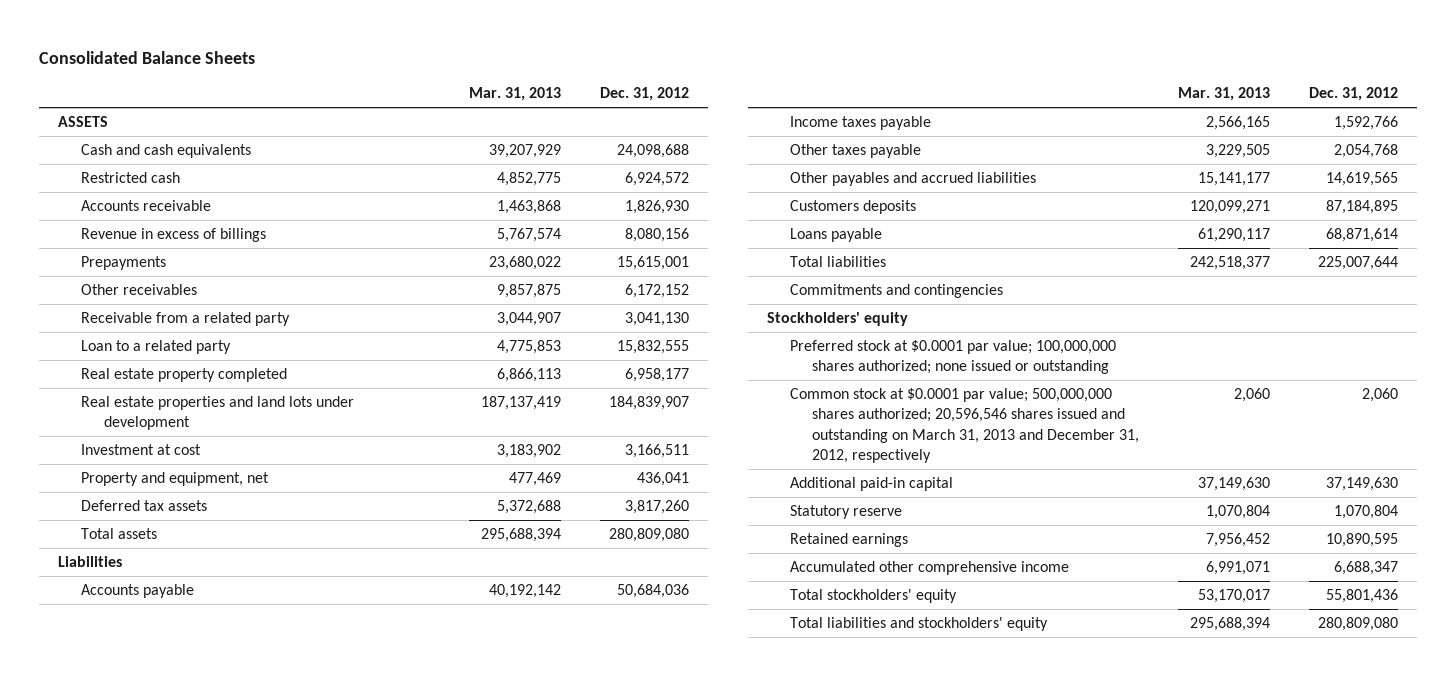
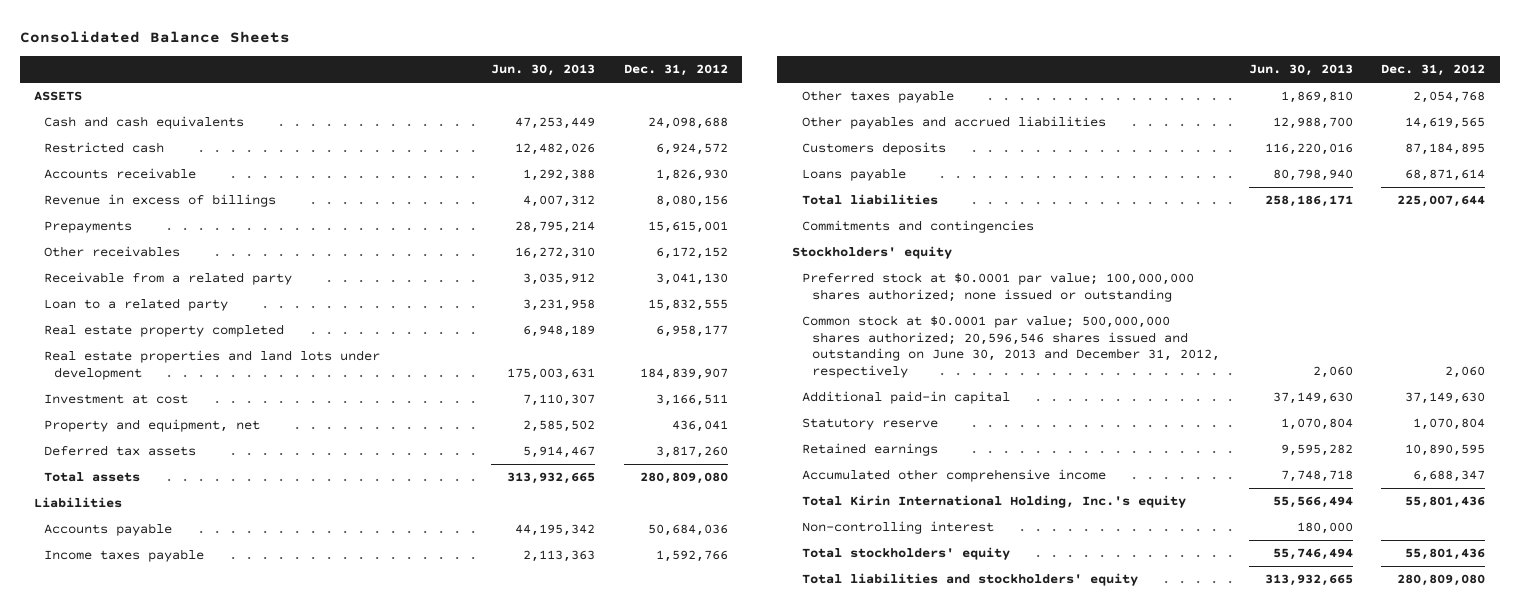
[469,87,562,102] Mar. 31, 2013 -> none
none -> [491,64,596,77] Jun. 30, 2013
[789,388,1140,464] Common stock at $0.0001 par value; 500,000,000 shares authorized; 20,596,546 shares issued and outstanding on March 31, 2013 and December 31, 2012, respectively -> [801,315,1220,378] Common stock at $0.0001 par value; 500,000,000 shares authorized; 20,596,546 shares issued and outstanding on June 30, 2013 and December 31, 2012, respectively
none -> [801,495,1186,509] Total Kirin International Holding, Inc.'s equity
none -> [801,521,994,535] Non-controlling interest

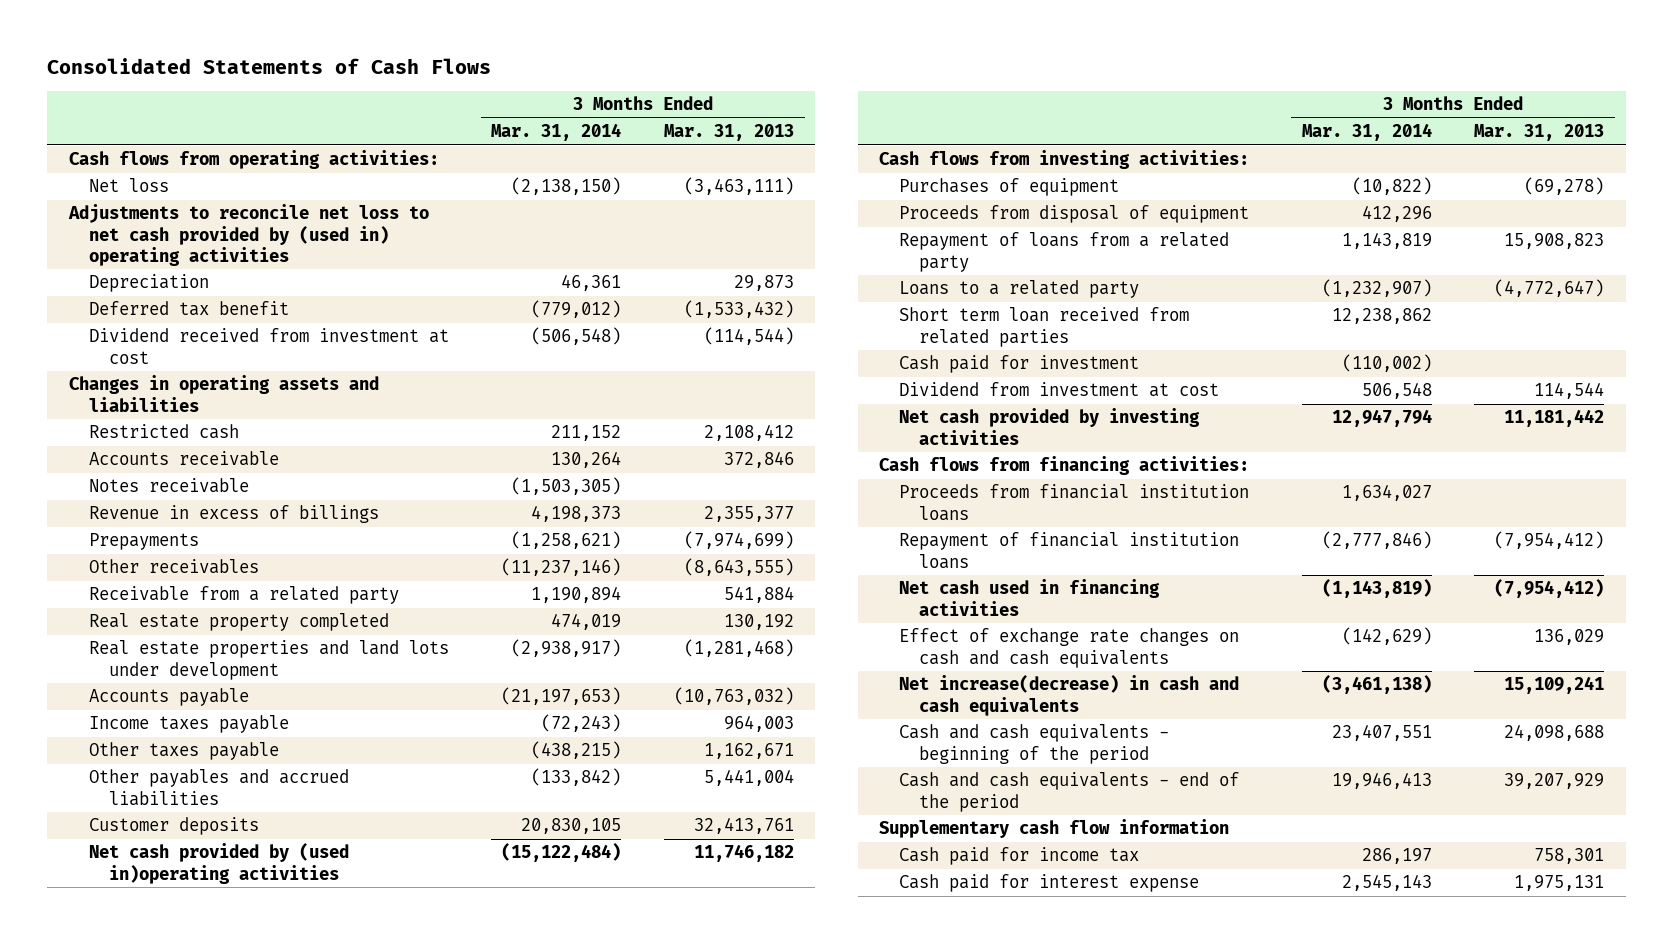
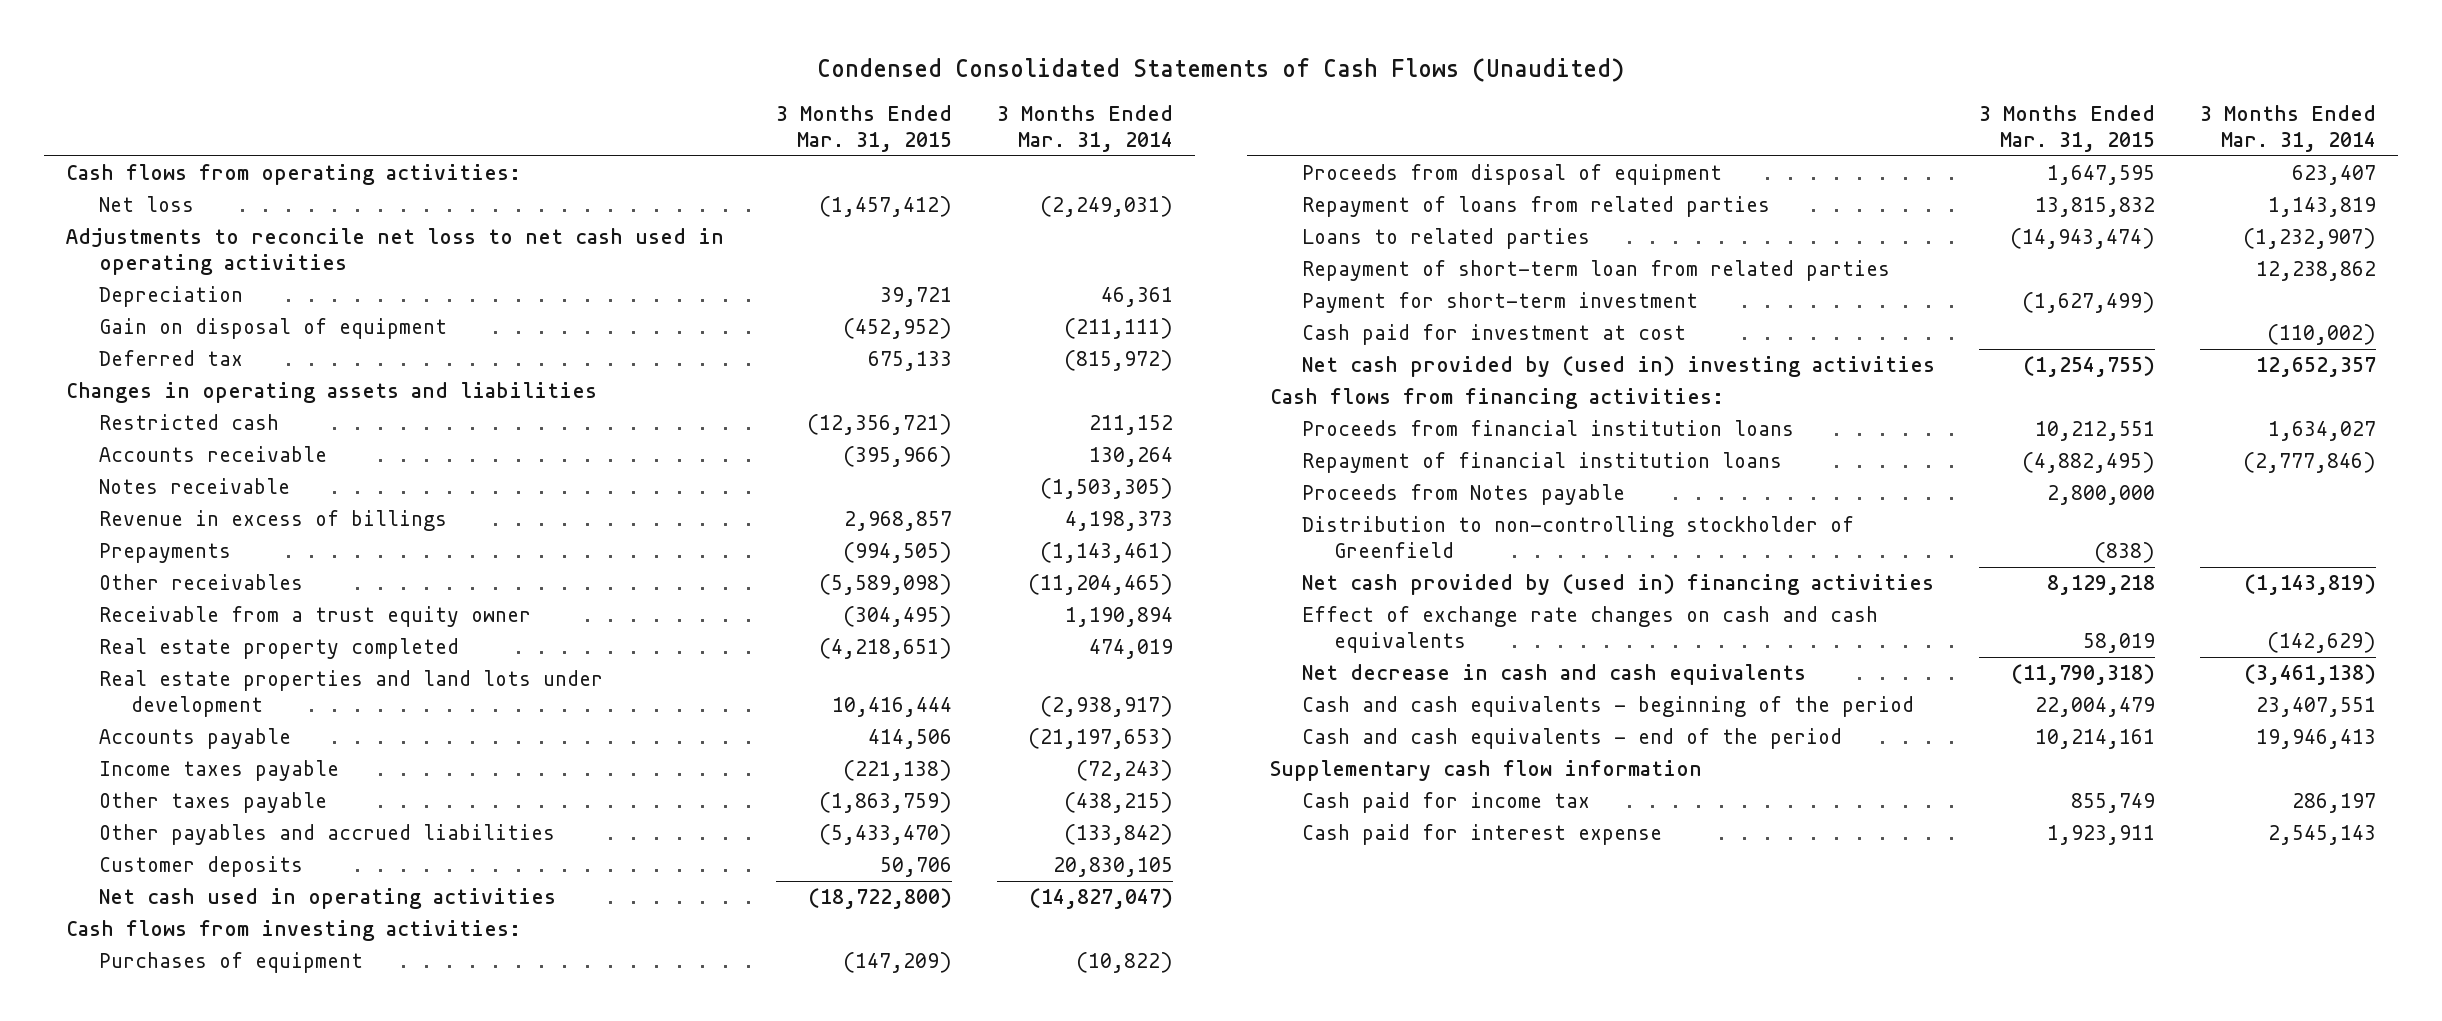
[47,57,492,74] Consolidated Statements of Cash Flows -> [817,57,1625,82] Condensed Consolidated Statements of Cash Flows (Unaudited)
[663,124,794,142] Mar. 31, 2013 -> none
none -> [776,104,953,152] 3 Months Ended Mar. 31, 2015
[511,177,622,196] (2,138,150) -> [1039,196,1173,218] (2,249,031)
[67,204,429,266] Adjustments to reconcile net loss to net cash provided by (used in) operating activities -> [66,228,725,276] Adjustments to reconcile net loss to net cash used in operating activities
[88,328,449,364] Dividend received from investment at cost -> none
none -> [98,318,447,340] Gain on disposal of equipment
[88,301,289,317] Deferred tax benefit -> [98,350,243,367] Deferred tax
[531,300,622,319] (779,012) -> [1063,350,1173,372] (815,972)
[511,531,622,550] (1,258,621) -> [1039,542,1173,564] (1,143,461)
[501,558,622,577] (11,237,146) -> [1027,574,1173,596] (11,204,465)
[88,586,399,605] Receivable from a related party -> [98,606,531,628] Receivable from a trust equity owner
[88,843,349,884] Net cash provided by (used in)operating activities -> [98,888,556,910] Net cash used in operating activities
[501,843,622,863] (15,122,484) -> [1028,888,1173,910] (14,827,047)
[899,382,1220,398] Dividend from investment at cost -> none
[1361,205,1432,223] 412,296 -> [2291,165,2376,186] 623,407
[899,232,1230,272] Repayment of loans from a related party -> [1301,196,1770,218] Repayment of loans from related parties
[899,280,1140,299] Loans to a related party -> [1301,228,1590,250] Loans to related parties
[899,307,1190,347] Short term loan received from related parties -> [1301,260,1890,282] Repayment of short-term loan from related parties
none -> [1301,292,1698,314] Payment for short-term investment
[899,355,1140,374] Cash paid for investment -> [1301,324,1686,346] Cash paid for investment at cost
[899,408,1201,445] Net cash provided by investing activities -> [1301,356,1935,378] Net cash provided by (used in) investing activities
[1331,409,1432,428] 12,947,794 -> [2255,357,2376,378] 12,652,357
none -> [1301,484,1625,506] Proceeds from Notes payable
none -> [1301,516,1854,559] Distribution to non-controlling stockholder of Greenfield
[899,579,1161,616] Net cash used in financing activities -> [1301,574,1934,596] Net cash provided by (used in) financing activities
[899,675,1240,716] Net increase(decrease) in cash and cash equivalents -> [1301,664,1806,686] Net decrease in cash and cash equivalents

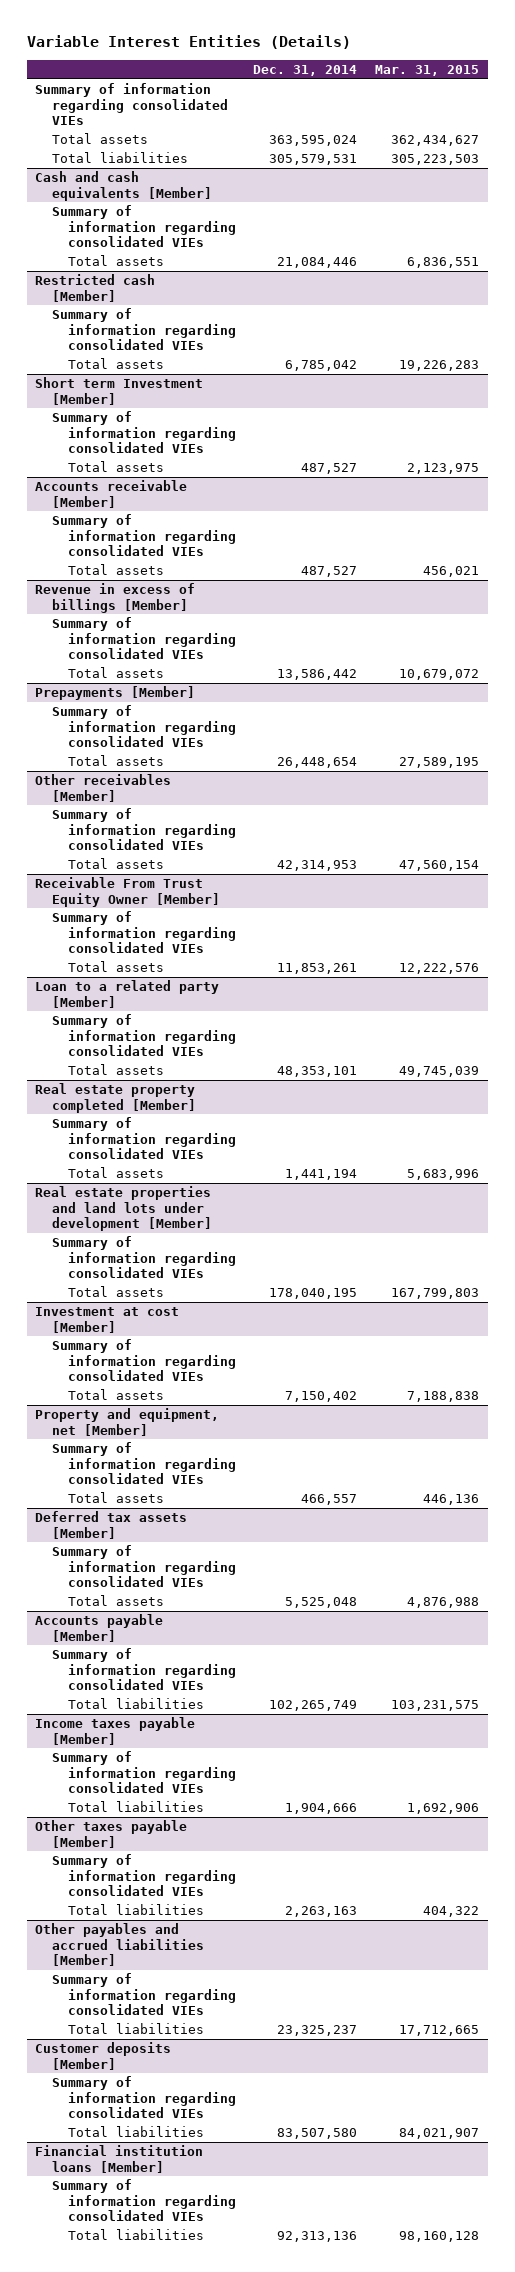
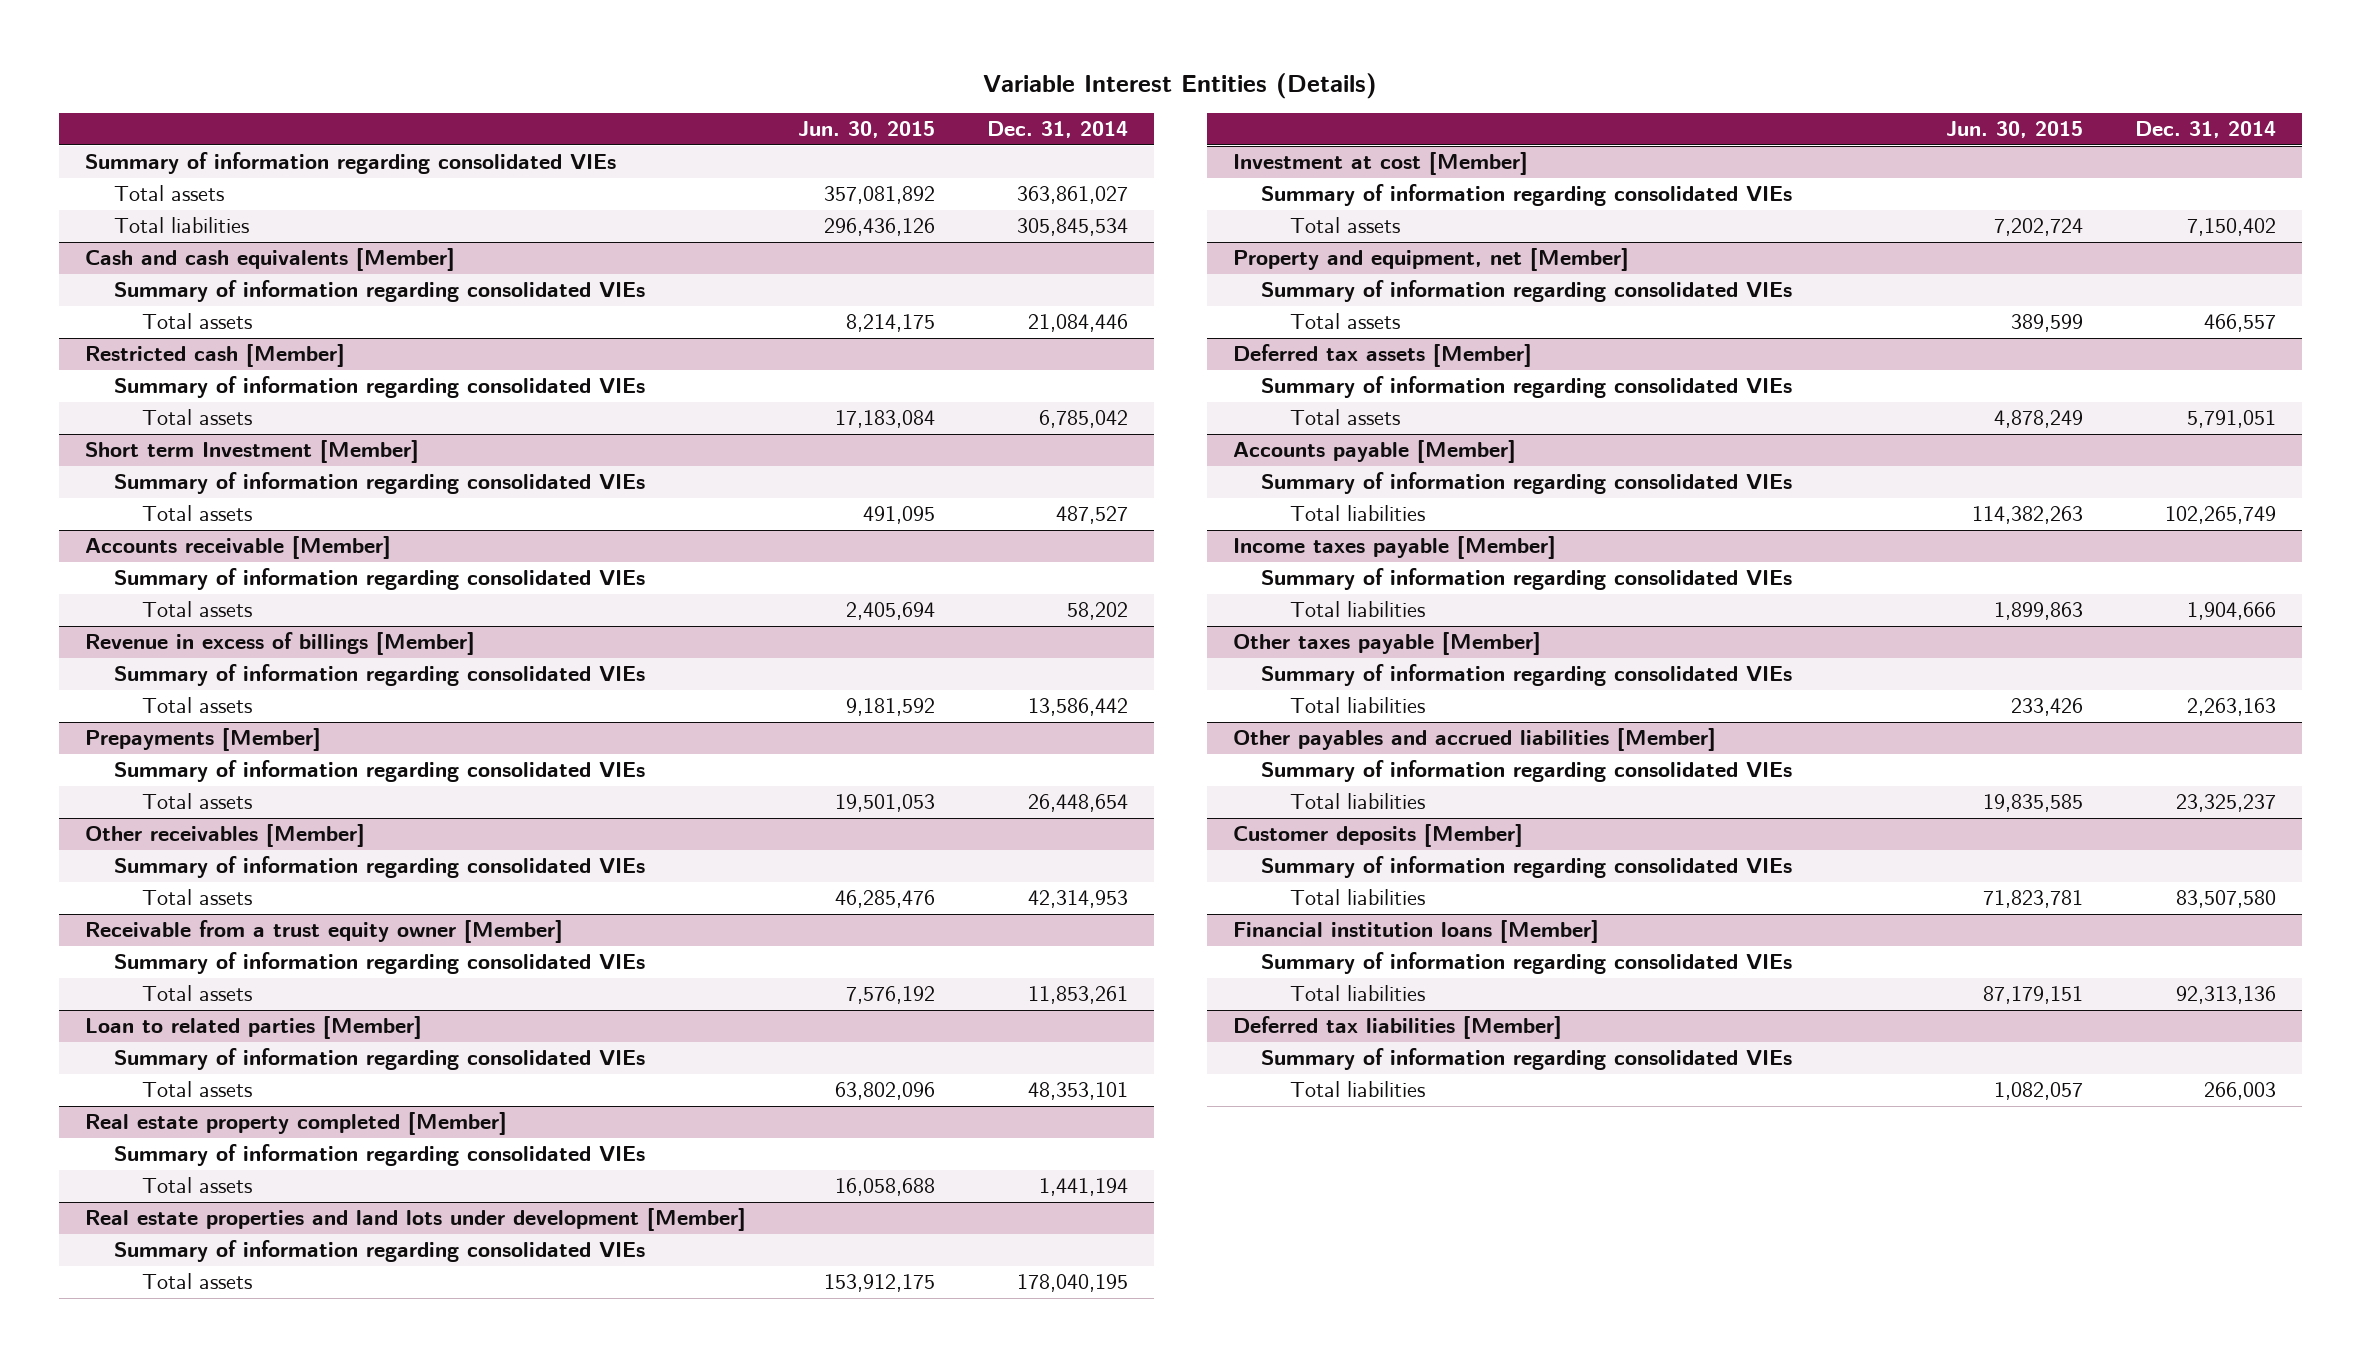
[375,65,480,77] Mar. 31, 2015 -> none
none -> [797,121,935,139] Jun. 30, 2015
[269,135,358,147] 363,595,024 -> [1016,186,1128,205] 363,861,027
[269,154,358,166] 305,579,531 -> [1016,218,1128,237] 305,845,534
[301,566,358,578] 487,527 -> [1066,602,1128,621] 58,202
[35,877,220,907] Receivable From Trust Equity Owner [Member] -> [84,920,563,944] Receivable from a trust equity owner [Member]
[35,980,220,1008] Loan to a related party [Member] -> [84,1016,422,1040] Loan to related parties [Member]
[285,1597,358,1609] 5,525,048 -> [2186,410,2276,429] 5,791,051
none -> [1232,1016,1562,1040] Deferred tax liabilities [Member]
none -> [1261,1048,1793,1071] Summary of information regarding consolidated VIEs
none -> [1290,1081,1426,1098] Total liabilities

